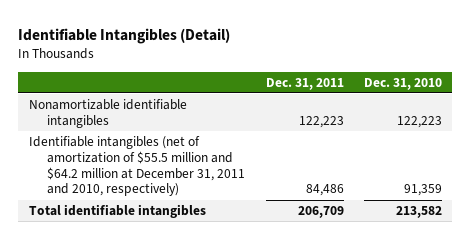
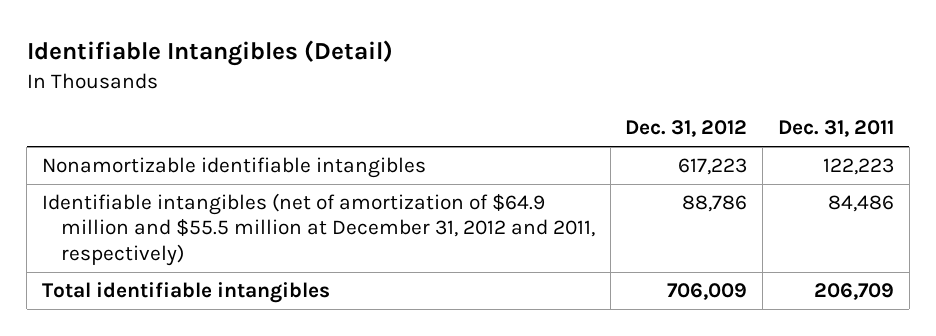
[363,77,442,90] Dec. 31, 2010 -> none
none -> [625,120,748,138] Dec. 31, 2012
[28,136,246,197] Identifiable intangibles (net of amortization of $55.5 million and $64.2 million at December 31, 2011 and 2010, respectively) -> [41,193,595,266] Identifiable intangibles (net of amortization of $64.9 million and $55.5 million at December 31, 2012 and 2011, respectively)

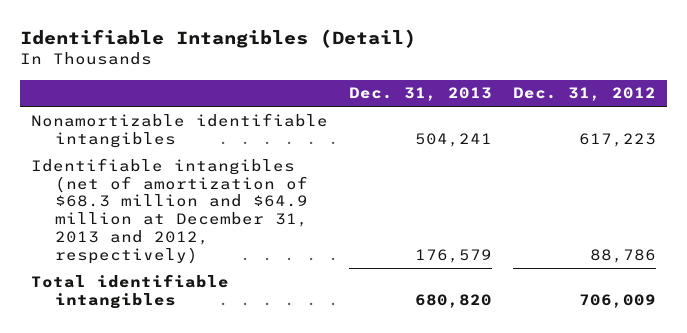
[777,120,894,138] Dec. 31, 2011 -> none
none -> [349,87,493,102] Dec. 31, 2013
[41,193,595,266] Identifiable intangibles (net of amortization of $64.9 million and $55.5 million at December 31, 2012 and 2011, respectively) -> [30,157,308,264] Identifiable intangibles (net of amortization of $68.3 million and $64.9 million at December 31, 2013 and 2012, respectively)

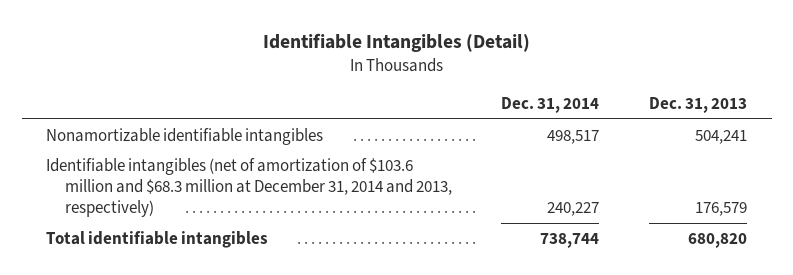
[513,87,657,102] Dec. 31, 2012 -> none
none -> [501,97,600,114] Dec. 31, 2014
[30,157,308,264] Identifiable intangibles (net of amortization of $68.3 million and $64.9 million at December 31, 2013 and 2012, respectively) -> [46,157,452,218] Identifiable intangibles (net of amortization of $103.6 million and $68.3 million at December 31, 2014 and 2013, respectively)

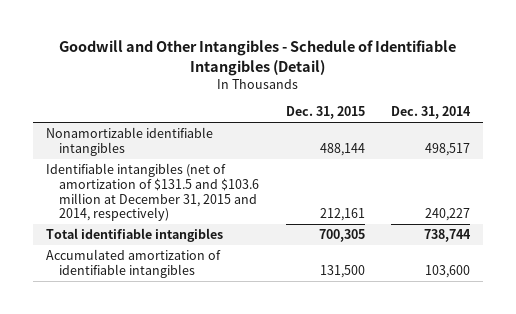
[262,33,530,53] Identifiable Intangibles (Detail) -> [59,40,457,76] Goodwill and Other Intangibles - Schedule of Identifiable Intangibles (Detail)
[649,97,748,114] Dec. 31, 2013 -> none
none -> [285,106,365,120] Dec. 31, 2015
[46,157,452,218] Identifiable intangibles (net of amortization of $103.6 million and $68.3 million at December 31, 2014 and 2013, respectively) -> [46,163,260,222] Identifiable intangibles (net of amortization of $131.5 and $103.6 million at December 31, 2015 and 2014, respectively)
none -> [46,249,222,278] Accumulated amortization of identifiable intangibles

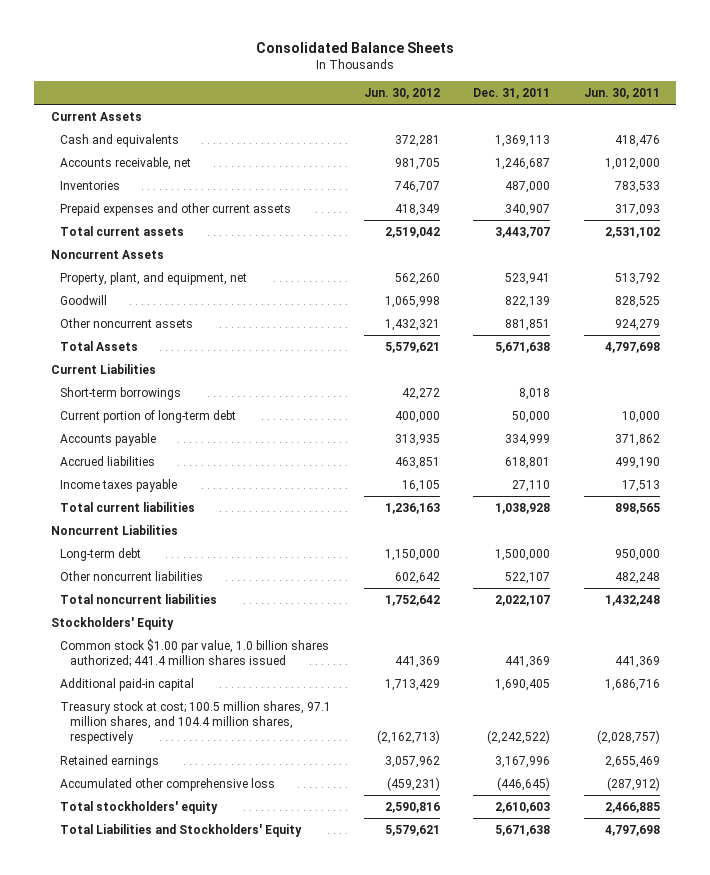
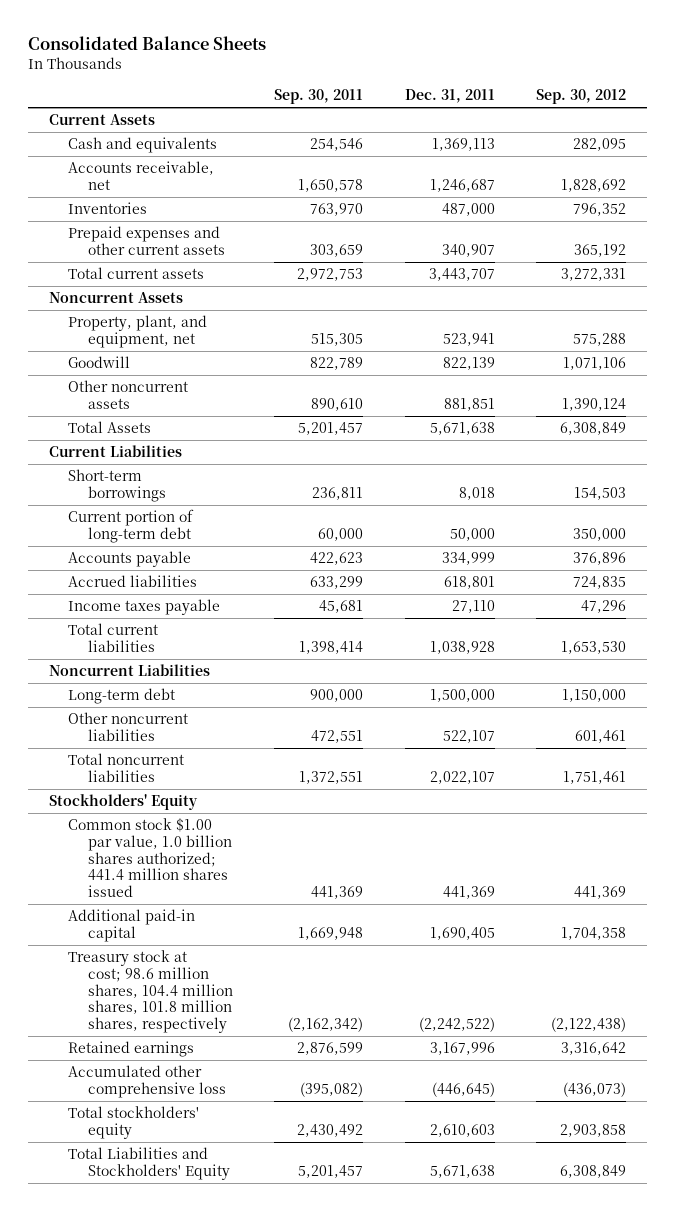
[364,87,441,99] Jun. 30, 2012 -> none
[583,87,660,99] Jun. 30, 2011 -> none
none -> [274,89,364,105] Sep. 30, 2011
none -> [536,89,627,105] Sep. 30, 2012
[60,700,332,745] Treasury stock at cost; 100.5 million shares, 97.1 million shares, and 104.4 million shares, respectively -> [68,950,233,1033] Treasury stock at cost; 98.6 million shares, 104.4 million shares, 101.8 million shares, respectively

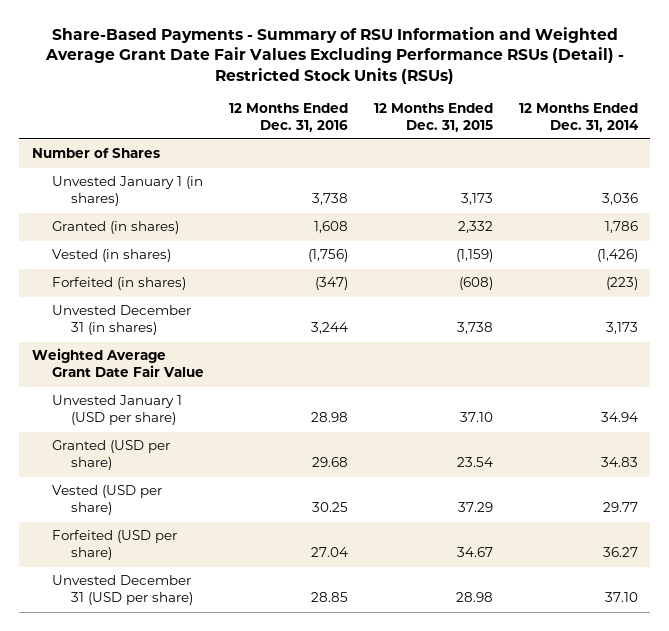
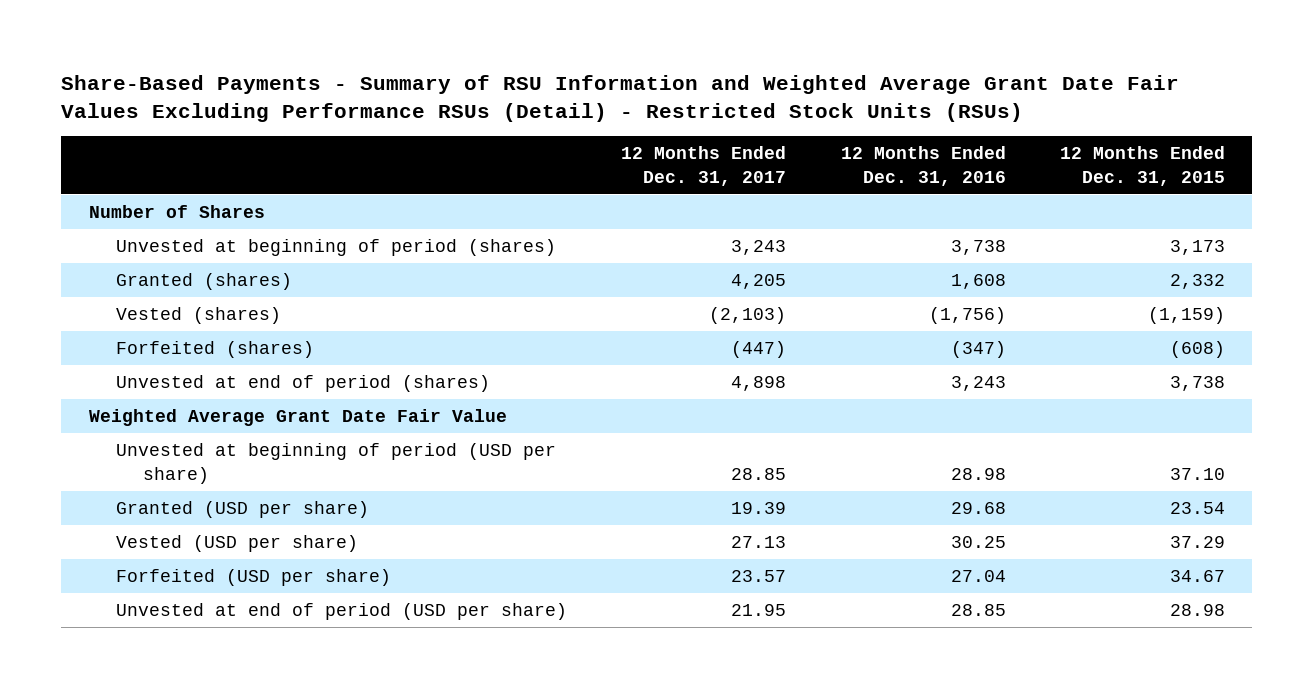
[518,102,639,132] 12 Months Ended Dec. 31, 2014 -> none
none -> [621,146,787,186] 12 Months Ended Dec. 31, 2017
[51,176,203,207] Unvested January 1 (in shares) -> [116,239,557,257] Unvested at beginning of period (shares)
[51,221,179,235] Granted (in shares) -> [116,273,293,291] Granted (shares)
[51,249,171,263] Vested (in shares) -> [116,307,282,325] Vested (shares)
[51,277,186,291] Forfeited (in shares) -> [116,341,315,359] Forfeited (shares)
[51,305,191,336] Unvested December 31 (in shares) -> [116,375,491,393] Unvested at end of period (shares)
[311,322,349,335] 3,244 -> [950,376,1006,392] 3,243
[51,395,182,426] Unvested January 1 (USD per share) -> [116,443,557,484] Unvested at beginning of period (USD per share)
[51,575,194,606] Unvested December 31 (USD per share) -> [116,603,568,621] Unvested at end of period (USD per share)

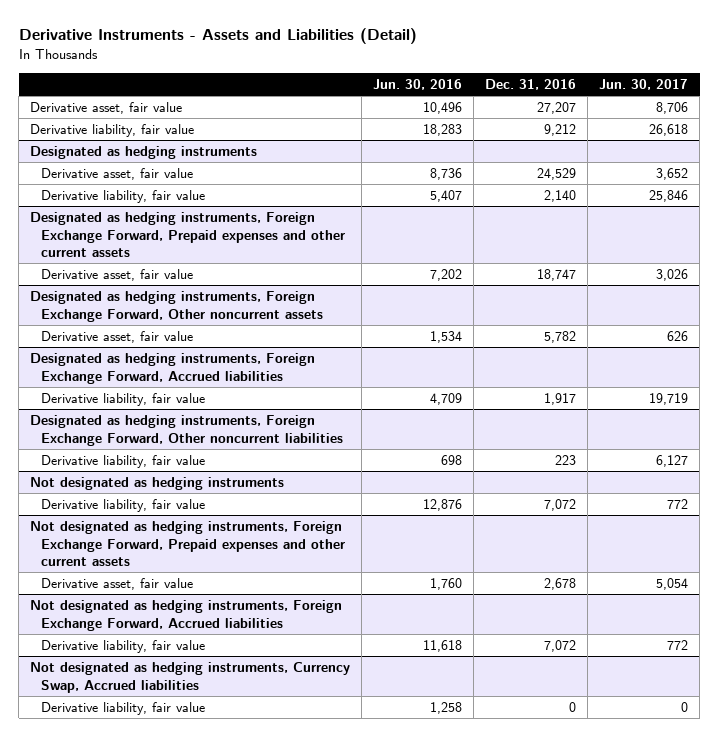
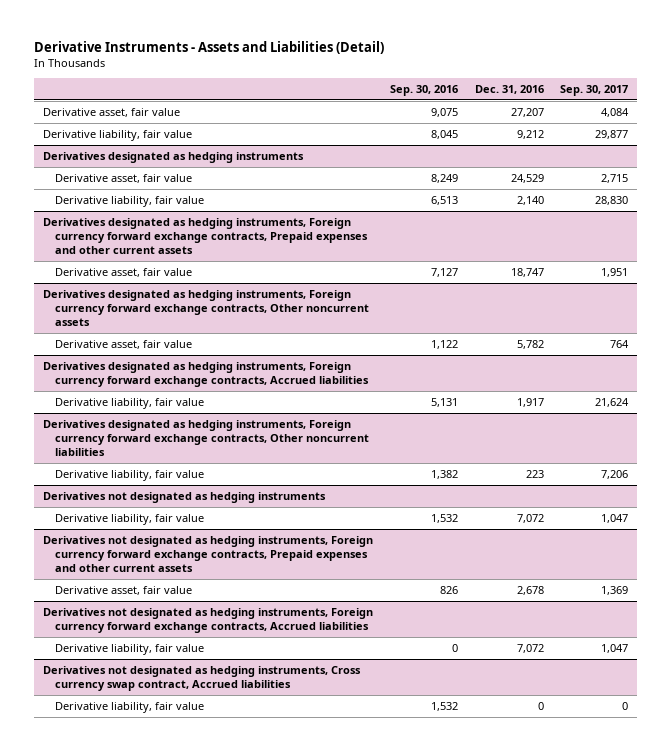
[373,78,463,90] Jun. 30, 2016 -> none
[599,78,689,90] Jun. 30, 2017 -> none
none -> [389,84,458,96] Sep. 30, 2016
none -> [560,84,629,96] Sep. 30, 2017
[30,145,258,159] Designated as hedging instruments -> [42,151,304,163] Derivatives designated as hedging instruments
[30,211,345,258] Designated as hedging instruments, Foreign Exchange Forward, Prepaid expenses and other current assets -> [42,217,368,255] Derivatives designated as hedging instruments, Foreign currency forward exchange contracts, Prepaid expenses and other current assets
[30,290,323,322] Designated as hedging instruments, Foreign Exchange Forward, Other noncurrent assets -> [42,289,369,327] Derivatives designated as hedging instruments, Foreign currency forward exchange contracts, Other noncurrent assets
[30,352,316,384] Designated as hedging instruments, Foreign Exchange Forward, Accrued liabilities -> [42,361,369,388] Derivatives designated as hedging instruments, Foreign currency forward exchange contracts, Accrued liabilities
[30,414,343,446] Designated as hedging instruments, Foreign Exchange Forward, Other noncurrent liabilities -> [42,419,369,457] Derivatives designated as hedging instruments, Foreign currency forward exchange contracts, Other noncurrent liabilities
[30,476,285,490] Not designated as hedging instruments -> [42,491,326,503] Derivatives not designated as hedging instruments
[30,520,345,567] Not designated as hedging instruments, Foreign Exchange Forward, Prepaid expenses and other current assets -> [42,535,373,573] Derivatives not designated as hedging instruments, Foreign currency forward exchange contracts, Prepaid expenses and other current assets
[30,599,343,631] Not designated as hedging instruments, Foreign Exchange Forward, Accrued liabilities -> [42,607,373,634] Derivatives not designated as hedging instruments, Foreign currency forward exchange contracts, Accrued liabilities
[30,661,351,693] Not designated as hedging instruments, Currency Swap, Accrued liabilities -> [42,665,361,692] Derivatives not designated as hedging instruments, Cross currency swap contract, Accrued liabilities

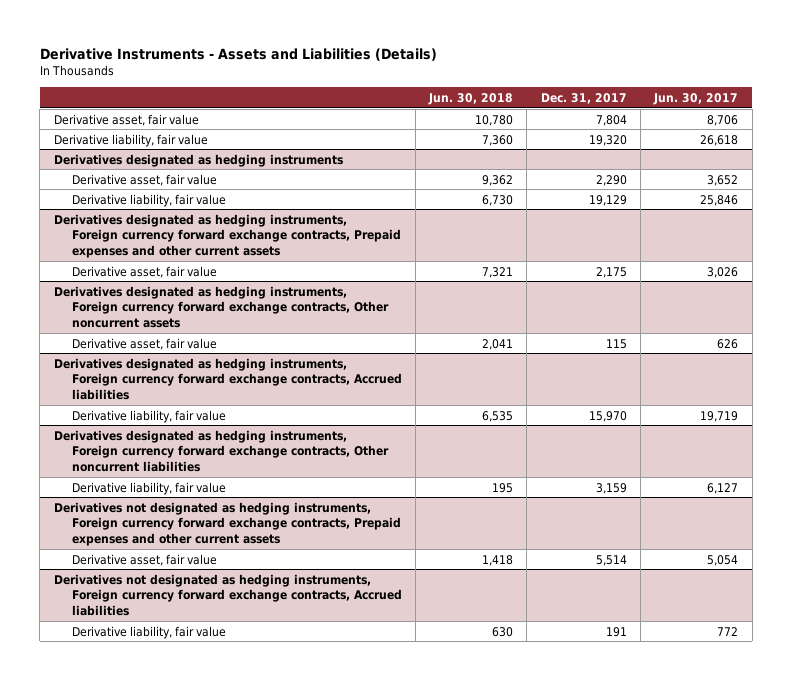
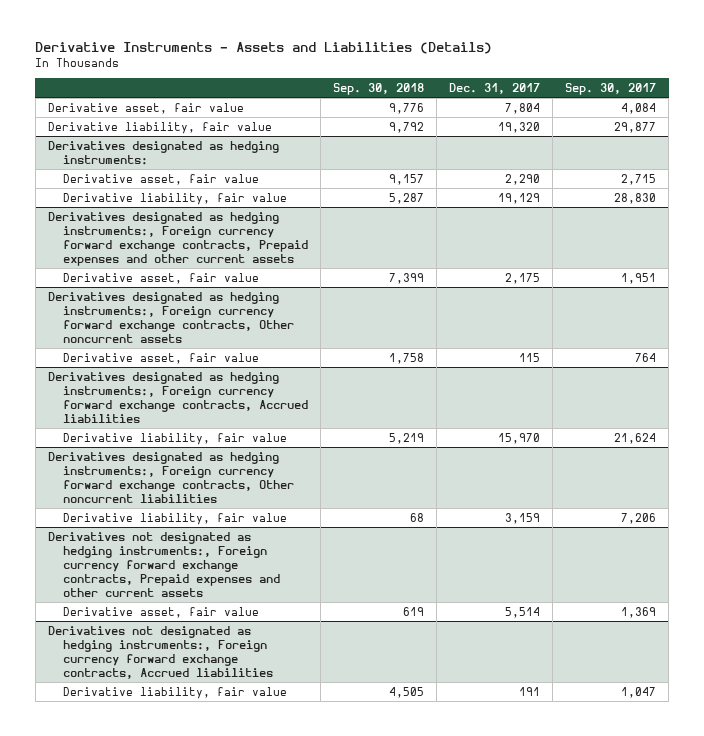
[428,93,514,106] Jun. 30, 2018 -> none
[653,93,739,106] Jun. 30, 2017 -> none
none -> [333,82,425,95] Sep. 30, 2018
none -> [565,82,657,95] Sep. 30, 2017
[53,153,343,167] Derivatives designated as hedging instruments -> [47,140,279,165] Derivatives designated as hedging instruments:
[53,213,401,259] Derivatives designated as hedging instruments, Foreign currency forward exchange contracts, Prepaid expenses and other current assets -> [47,211,309,266] Derivatives designated as hedging instruments:, Foreign currency forward exchange contracts, Prepaid expenses and other current assets
[53,285,389,329] Derivatives designated as hedging instruments, Foreign currency forward exchange contracts, Other noncurrent assets -> [47,291,295,343] Derivatives designated as hedging instruments:, Foreign currency forward exchange contracts, Other noncurrent assets
[53,357,402,401] Derivatives designated as hedging instruments, Foreign currency forward exchange contracts, Accrued liabilities -> [47,371,309,423] Derivatives designated as hedging instruments:, Foreign currency forward exchange contracts, Accrued liabilities
[53,429,389,473] Derivatives designated as hedging instruments, Foreign currency forward exchange contracts, Other noncurrent liabilities -> [47,451,295,503] Derivatives designated as hedging instruments:, Foreign currency forward exchange contracts, Other noncurrent liabilities
[53,501,401,547] Derivatives not designated as hedging instruments, Foreign currency forward exchange contracts, Prepaid expenses and other current assets -> [47,531,281,597] Derivatives not designated as hedging instruments:, Foreign currency forward exchange contracts, Prepaid expenses and other current assets
[53,573,402,617] Derivatives not designated as hedging instruments, Foreign currency forward exchange contracts, Accrued liabilities -> [47,625,274,679] Derivatives not designated as hedging instruments:, Foreign currency forward exchange contracts, Accrued liabilities

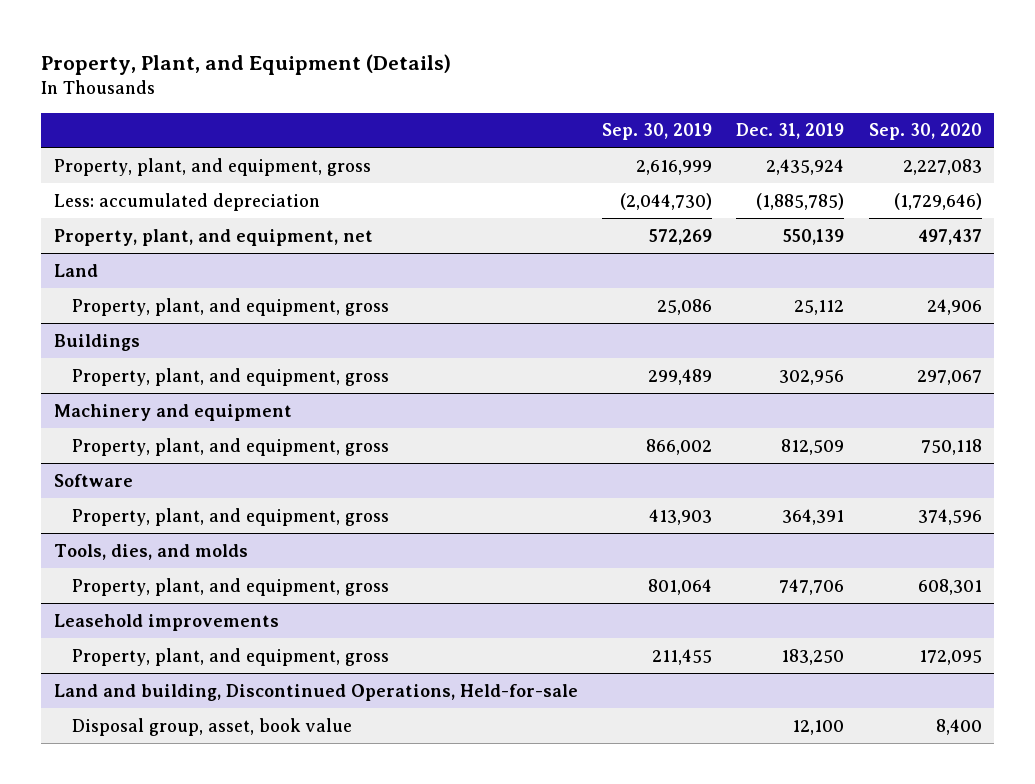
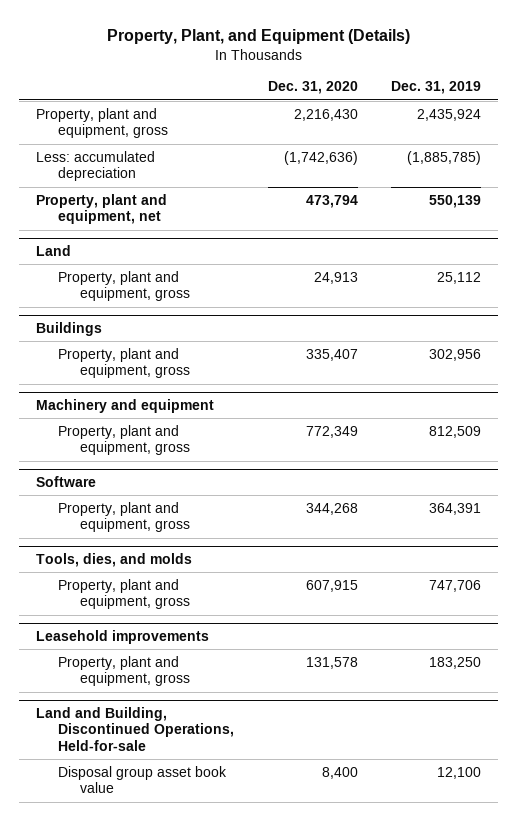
[601,123,712,141] Sep. 30, 2019 -> none
[868,123,982,141] Sep. 30, 2020 -> none
none -> [267,81,358,95] Dec. 31, 2020
[53,157,371,176] Property, plant, and equipment, gross -> [36,107,169,139] Property, plant and equipment, gross
[53,228,373,246] Property, plant, and equipment, net -> [36,193,168,225] Property, plant and equipment, net
[72,297,390,316] Property, plant, and equipment, gross -> [58,270,191,302] Property, plant and equipment, gross
[72,367,390,386] Property, plant, and equipment, gross -> [58,347,191,379] Property, plant and equipment, gross
[72,437,390,456] Property, plant, and equipment, gross -> [58,424,191,456] Property, plant and equipment, gross
[72,507,390,526] Property, plant, and equipment, gross -> [58,501,191,533] Property, plant and equipment, gross
[72,577,390,596] Property, plant, and equipment, gross -> [58,578,191,610] Property, plant and equipment, gross
[72,647,390,666] Property, plant, and equipment, gross -> [58,655,191,687] Property, plant and equipment, gross
[53,683,578,701] Land and building, Discontinued Operations, Held-for-sale -> [36,707,235,751] Land and Building, Discontinued Operations, Held-for-sale
[72,717,353,736] Disposal group, asset, book value -> [58,765,228,794] Disposal group asset book value

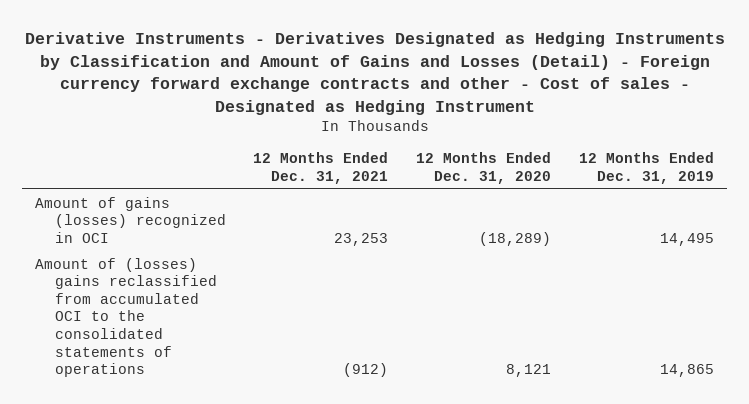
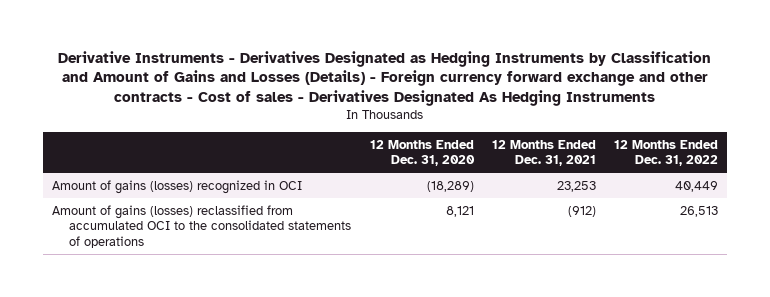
[24,32,725,115] Derivative Instruments - Derivatives Designated as Hedging Instruments by Classification and Amount of Gains and Losses (Detail) - Foreign currency forward exchange contracts and other - Cost of sales - Designated as Hedging Instrument -> [57,50,711,107] Derivative Instruments - Derivatives Designated as Hedging Instruments by Classification and Amount of Gains and Losses (Details) - Foreign currency forward exchange and other contracts - Cost of sales - Derivatives Designated As Hedging Instruments
[578,152,714,184] 12 Months Ended Dec. 31, 2019 -> none
none -> [613,139,718,167] 12 Months Ended Dec. 31, 2022
[35,257,217,378] Amount of (losses) gains reclassified from accumulated OCI to the consolidated statements of operations -> [52,204,352,249] Amount of gains (losses) reclassified from accumulated OCI to the consolidated statements of operations

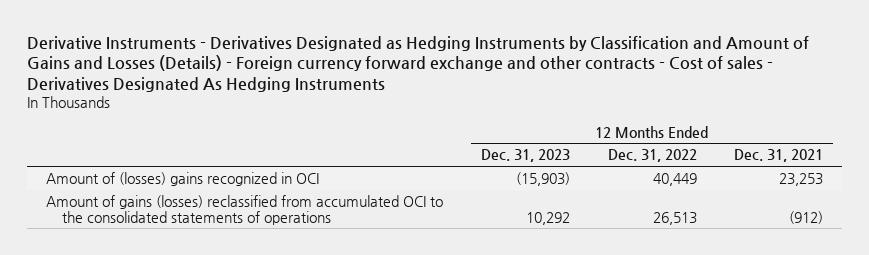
[369,139,475,167] 12 Months Ended Dec. 31, 2020 -> none
none -> [480,149,570,163] Dec. 31, 2023
[52,179,303,194] Amount of gains (losses) recognized in OCI -> [45,172,319,187] Amount of (losses) gains recognized in OCI

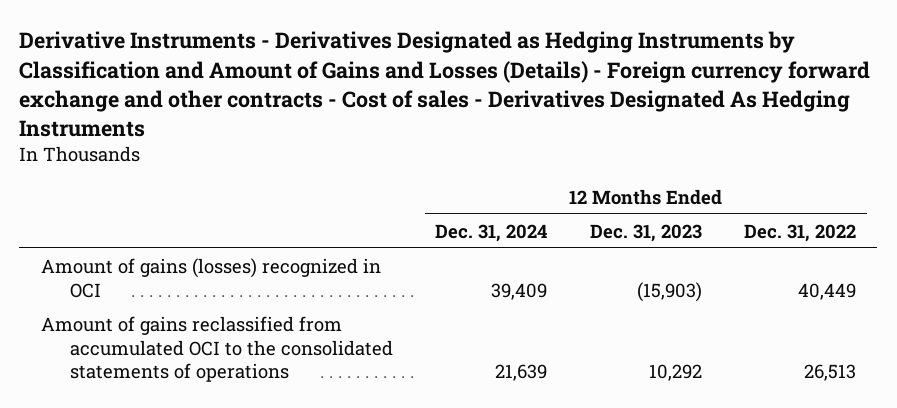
[734,149,824,163] Dec. 31, 2021 -> none
none -> [435,223,548,242] Dec. 31, 2024
[45,172,319,187] Amount of (losses) gains recognized in OCI -> [40,257,381,298] Amount of gains (losses) recognized in OCI
[45,195,443,225] Amount of gains (losses) reclassified from accumulated OCI to the consolidated statements of operations -> [40,315,393,383] Amount of gains reclassified from accumulated OCI to the consolidated statements of operations

